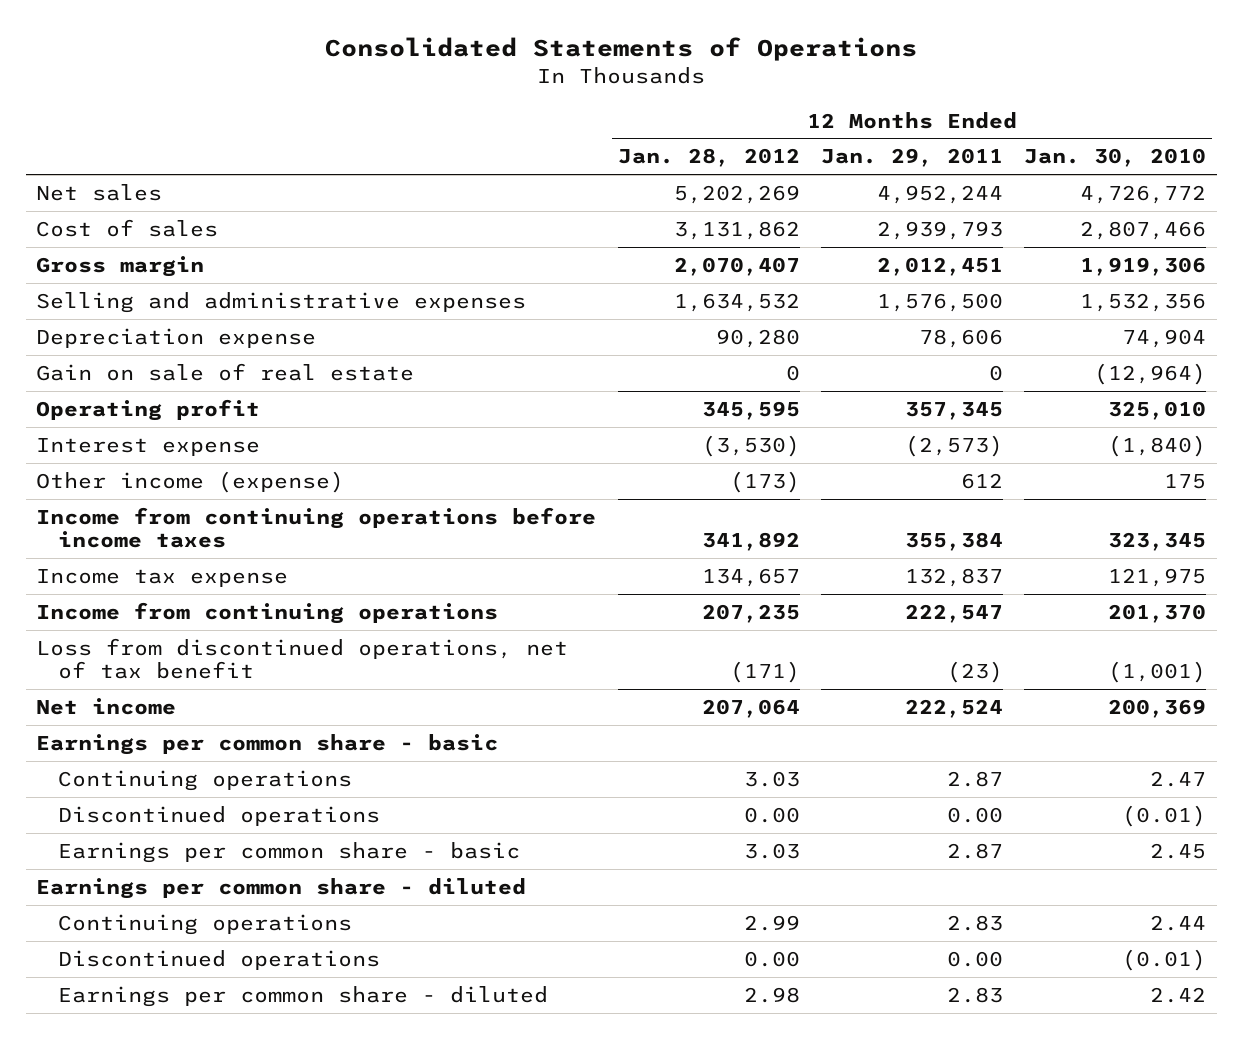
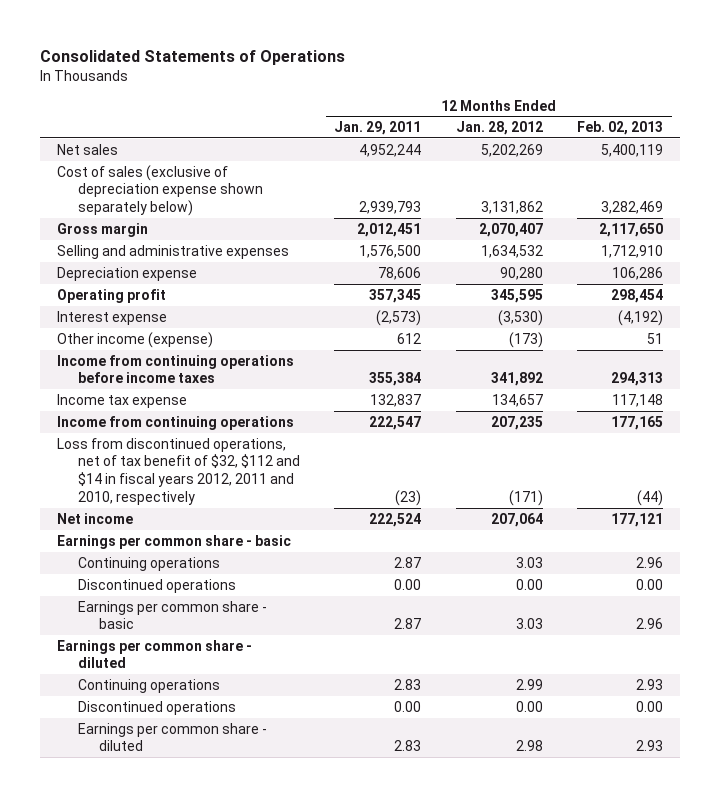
[1024,148,1207,168] Jan. 30, 2010 -> none
none -> [577,121,664,136] Feb. 02, 2013
[36,218,219,237] Cost of sales -> [56,164,263,217] Cost of sales (exclusive of depreciation expense shown separately below)
[36,362,415,381] Gain on sale of real estate -> none
[36,637,569,680] Loss from discontinued operations, net of tax benefit -> [56,437,300,505] Loss from discontinued operations, net of tax benefit of $32, $112 and $14 in fiscal years 2012, 2011 and 2010, respectively

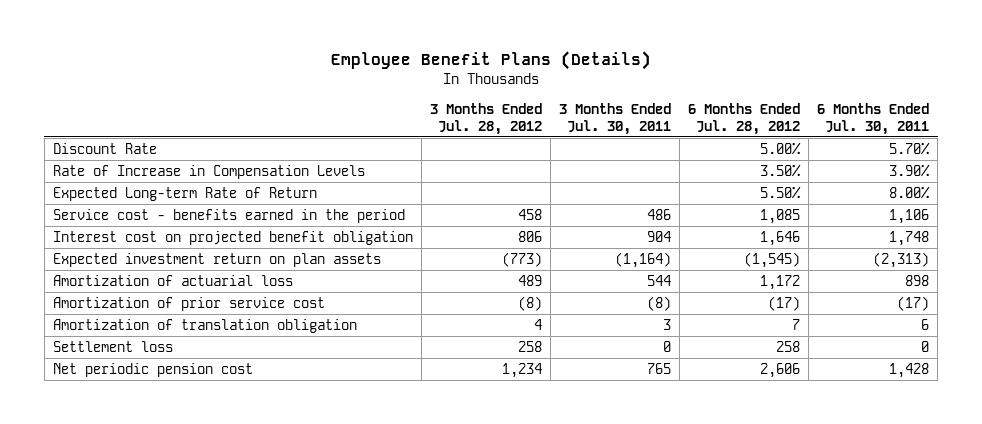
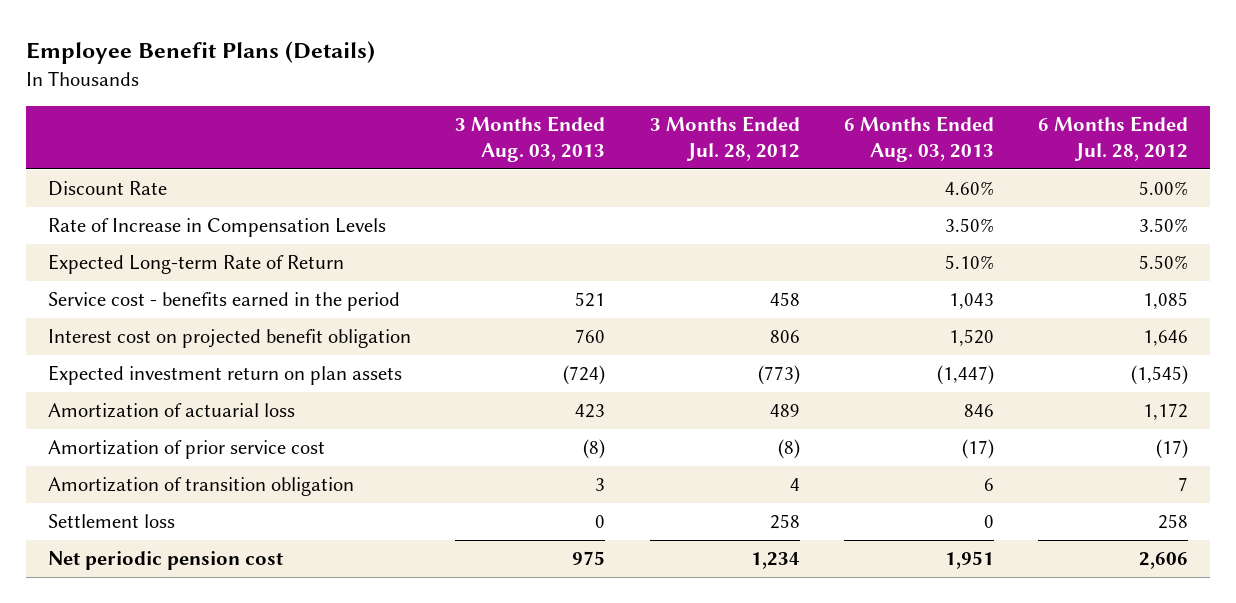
[558,102,671,135] 3 Months Ended Jul. 30, 2011 -> none
[817,102,930,135] 6 Months Ended Jul. 30, 2011 -> none
none -> [455,116,606,163] 3 Months Ended Aug. 03, 2013
none -> [843,116,994,163] 6 Months Ended Aug. 03, 2013
[52,318,357,333] Amortization of translation obligation -> [48,476,355,496] Amortization of transition obligation

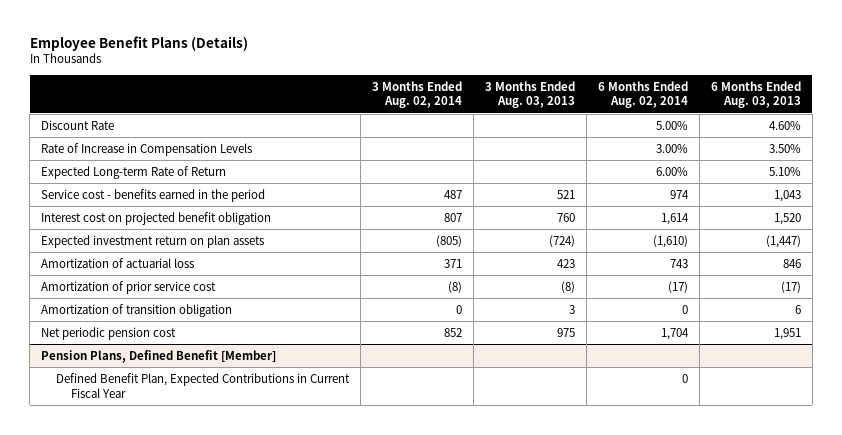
[649,116,800,162] 3 Months Ended Jul. 28, 2012 -> none
[1038,116,1189,162] 6 Months Ended Jul. 28, 2012 -> none
none -> [372,80,463,109] 3 Months Ended Aug. 02, 2014
none -> [597,80,688,109] 6 Months Ended Aug. 02, 2014
[48,513,176,528] Settlement loss -> none
none -> [41,349,277,363] Pension Plans, Defined Benefit [Member]
none -> [56,372,351,398] Defined Benefit Plan, Expected Contributions in Current Fiscal Year

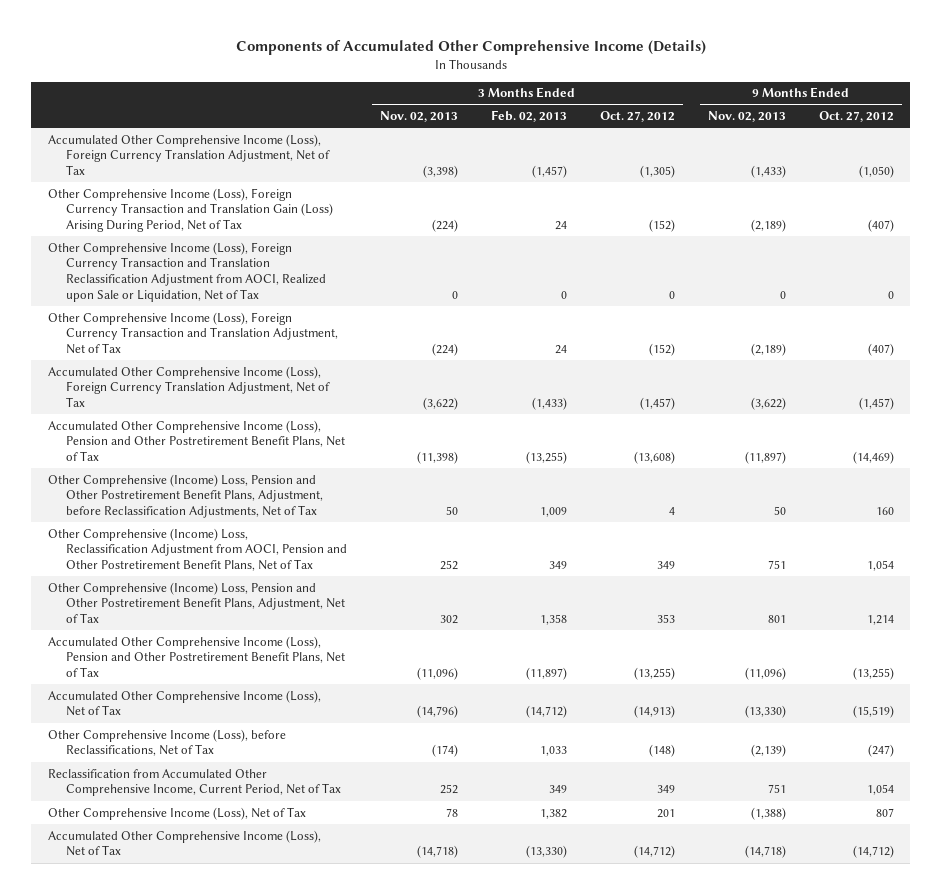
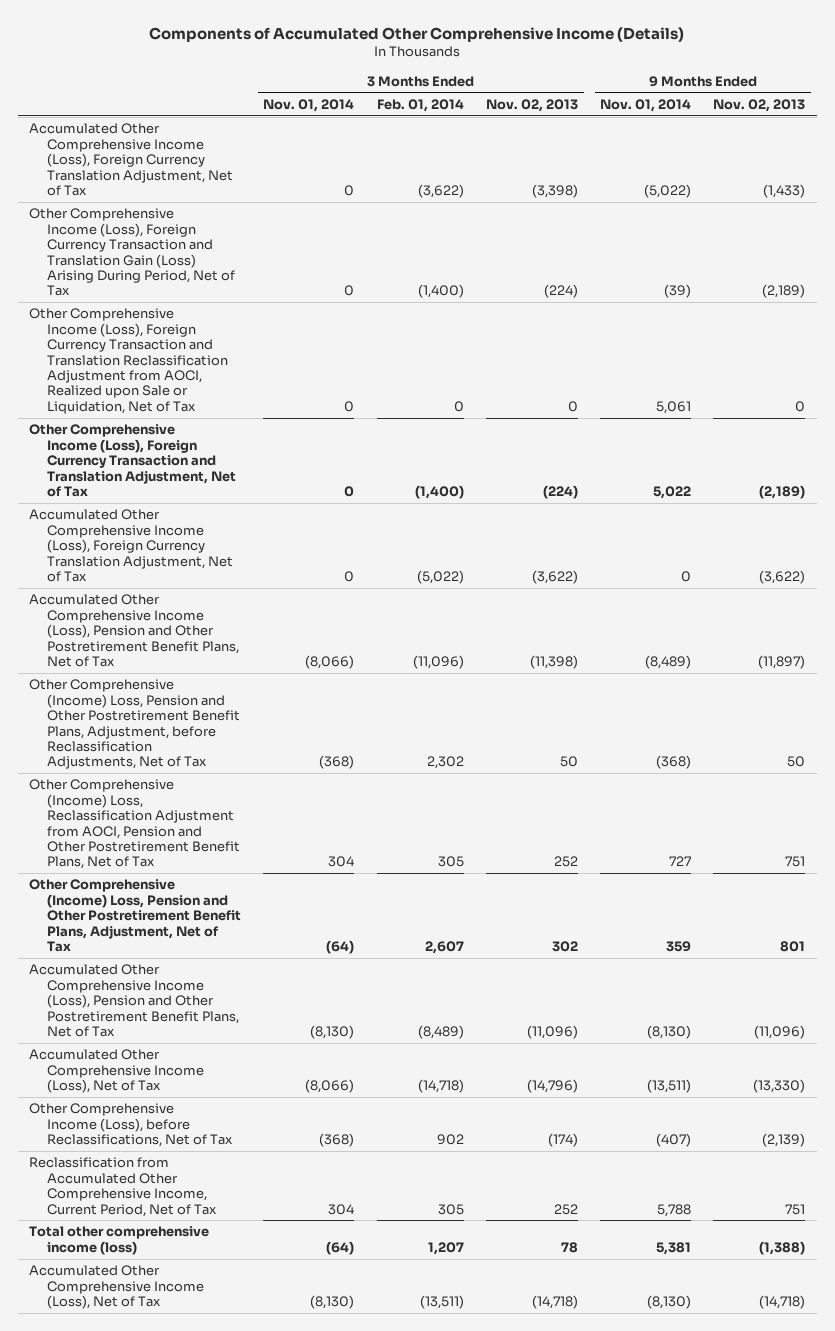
[490,110,567,123] Feb. 02, 2013 -> none
[599,111,675,123] Oct. 27, 2012 -> none
[818,111,894,123] Oct. 27, 2012 -> none
none -> [263,99,355,113] Nov. 01, 2014
none -> [376,99,464,113] Feb. 01, 2014
none -> [600,99,692,113] Nov. 01, 2014
[47,806,306,820] Other Comprehensive Income (Loss), Net of Tax -> [29,1226,210,1255] Total other comprehensive income (loss)

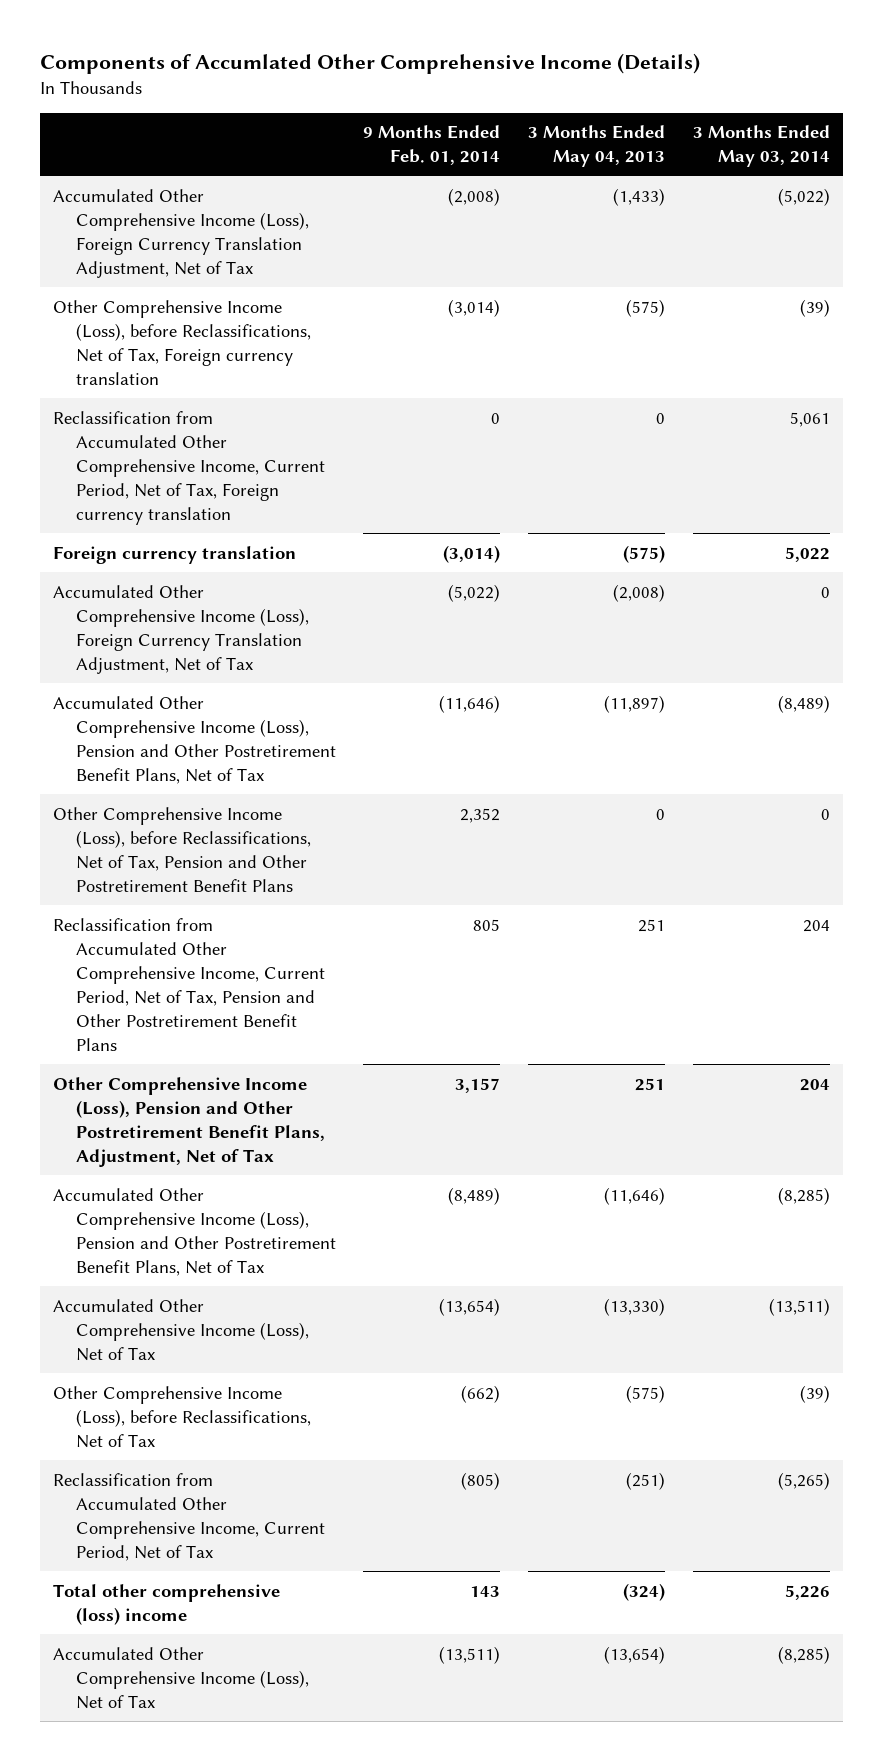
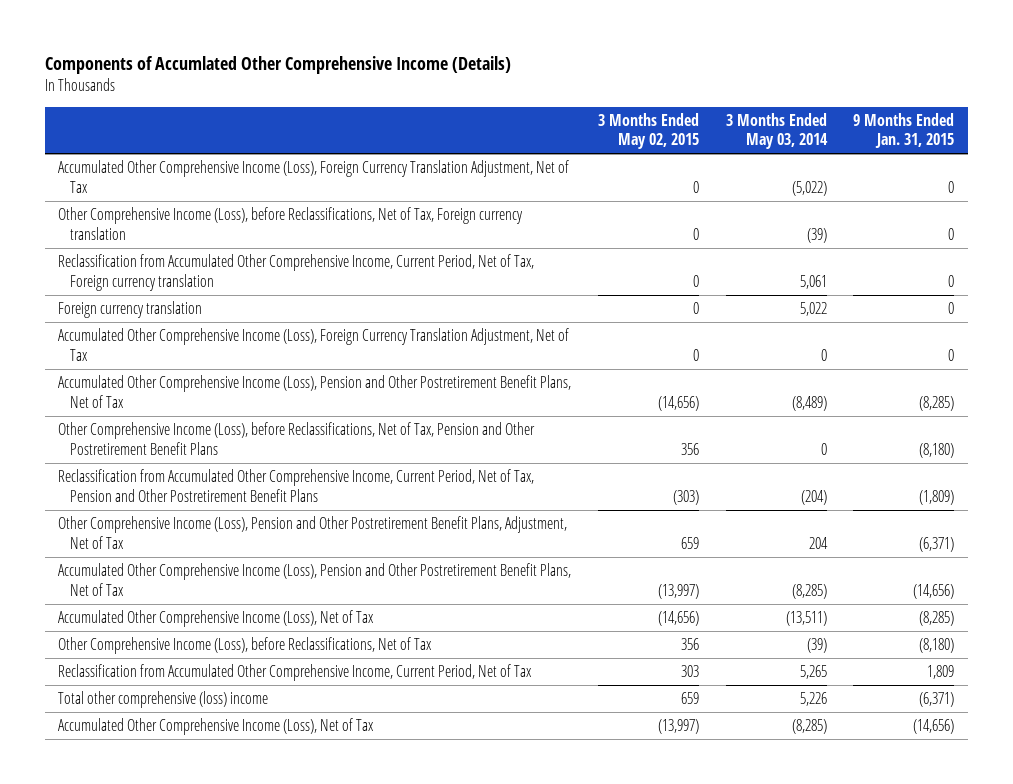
[363,125,501,166] 9 Months Ended Feb. 01, 2014 -> none
[527,125,665,168] 3 Months Ended May 04, 2013 -> none
none -> [598,112,700,150] 3 Months Ended May 02, 2015
none -> [853,112,955,149] 9 Months Ended Jan. 31, 2015
[802,919,830,932] 204 -> [800,489,827,505] (204)
[777,1471,830,1490] (5,265) -> [799,665,827,680] 5,265

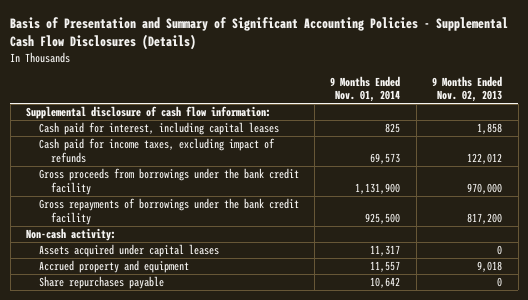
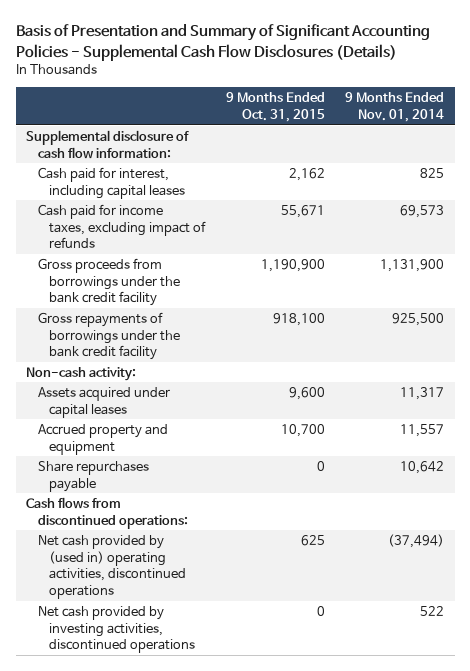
[432,75,503,102] 9 Months Ended Nov. 02, 2013 -> none
none -> [225,92,325,123] 9 Months Ended Oct. 31, 2015
none -> [25,496,188,529] Cash flows from discontinued operations:
none -> [37,534,187,600] Net cash provided by (used in) operating activities, discontinued operations
none -> [37,605,196,654] Net cash provided by investing activities, discontinued operations

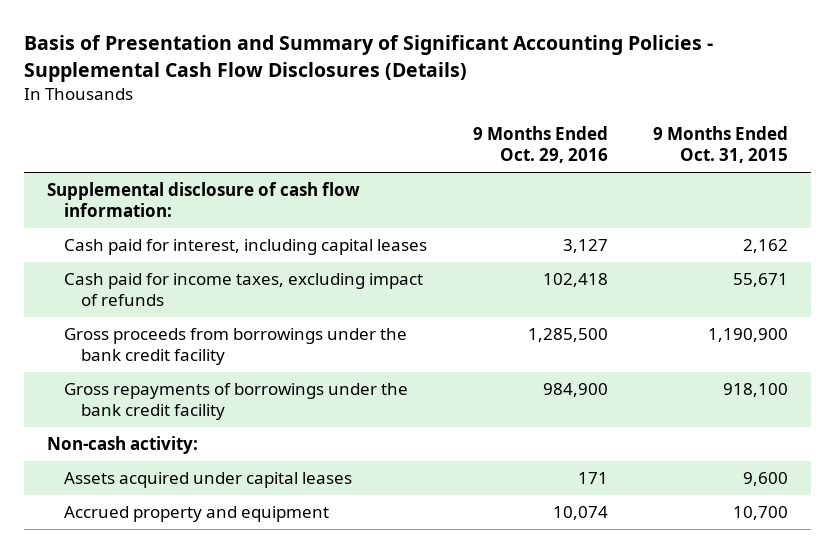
[345,92,445,123] 9 Months Ended Nov. 01, 2014 -> none
none -> [472,126,608,164] 9 Months Ended Oct. 29, 2016
[37,460,149,492] Share repurchases payable -> none
[25,496,188,529] Cash flows from discontinued operations: -> none
[37,534,187,600] Net cash provided by (used in) operating activities, discontinued operations -> none
[37,605,196,654] Net cash provided by investing activities, discontinued operations -> none

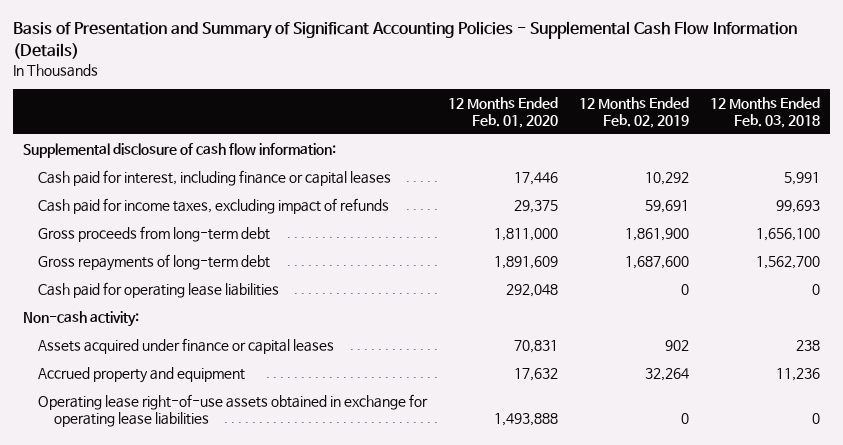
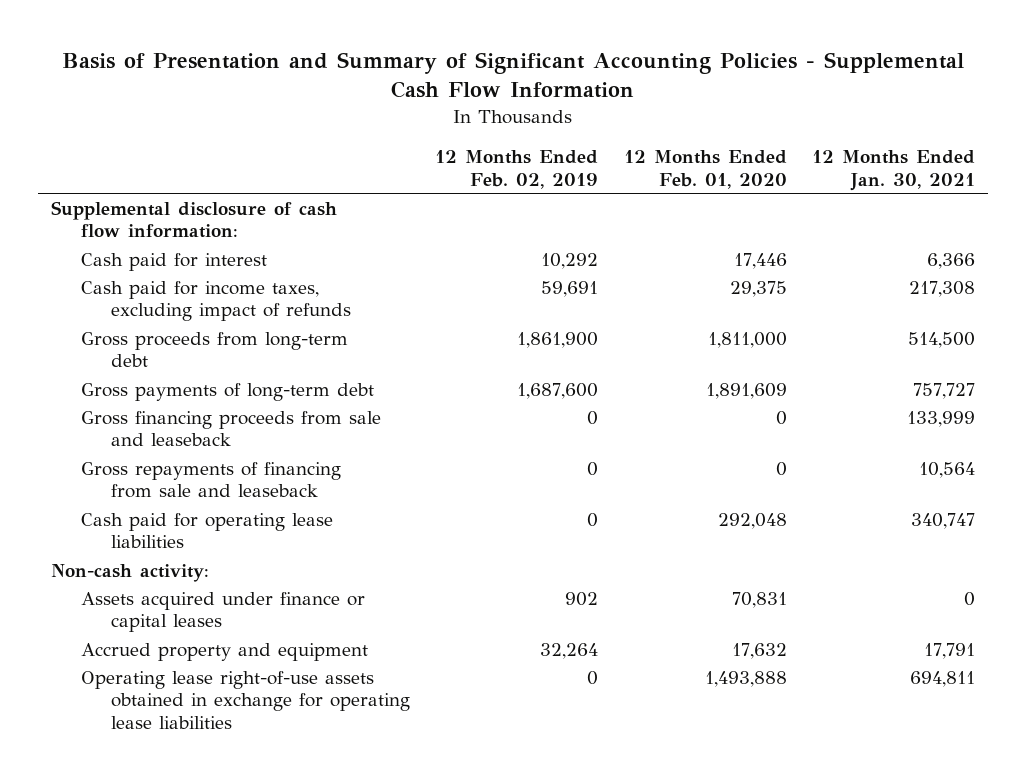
[12,21,797,60] Basis of Presentation and Summary of Significant Accounting Policies - Supplemental Cash Flow Information (Details) -> [61,51,964,99] Basis of Presentation and Summary of Significant Accounting Policies - Supplemental Cash Flow Information
[709,97,820,129] 12 Months Ended Feb. 03, 2018 -> none
none -> [812,150,976,191] 12 Months Ended Jan. 30, 2021
[38,170,392,187] Cash paid for interest, including finance or capital leases -> [80,252,267,271] Cash paid for interest
[38,254,271,272] Gross repayments of long-term debt -> [80,382,374,401] Gross payments of long-term debt
none -> [80,410,381,447] Gross financing proceeds from sale and leaseback
none -> [80,461,341,499] Gross repayments of financing from sale and leaseback

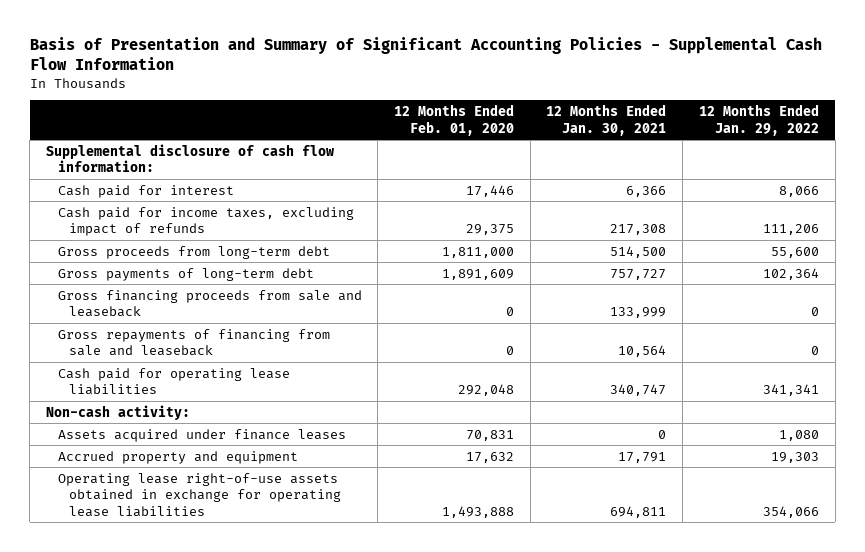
[435,150,599,189] 12 Months Ended Feb. 02, 2019 -> none
none -> [698,104,819,136] 12 Months Ended Jan. 29, 2022
[80,591,365,633] Assets acquired under finance or capital leases -> [57,428,346,442] Assets acquired under finance leases

